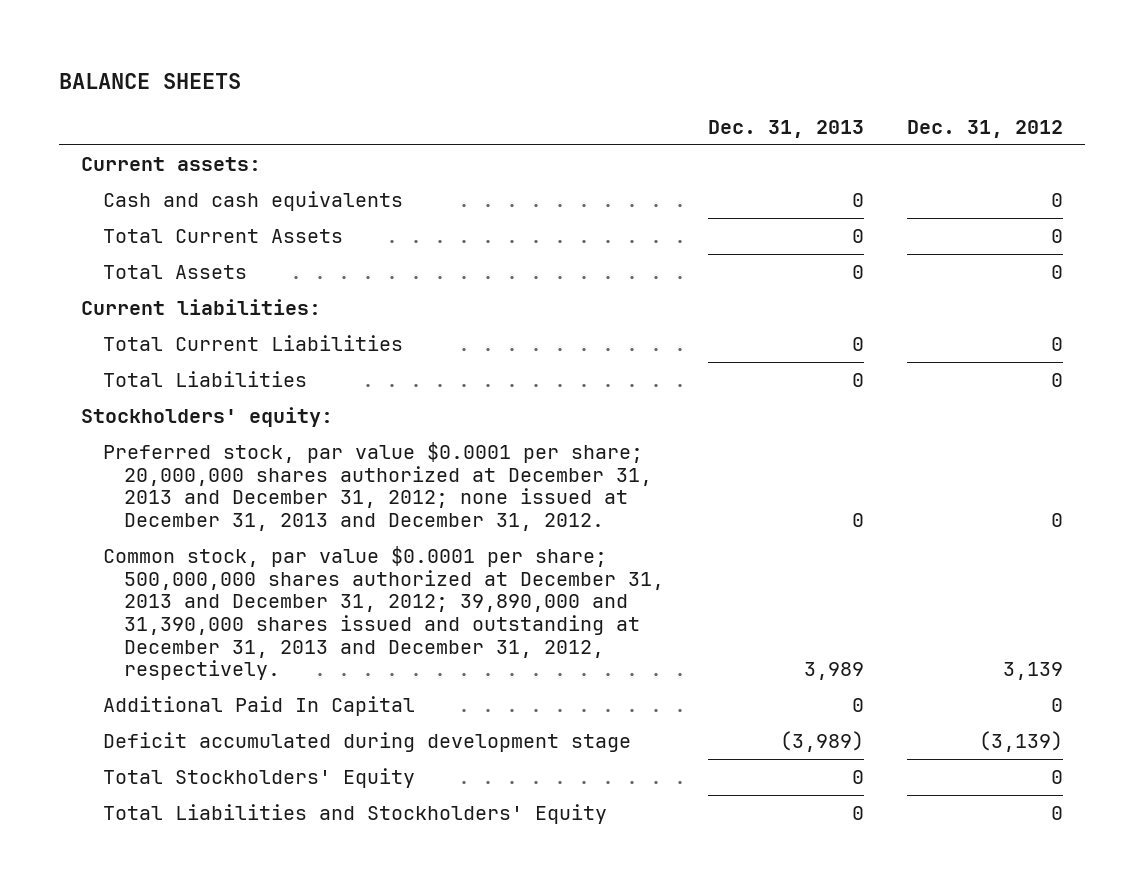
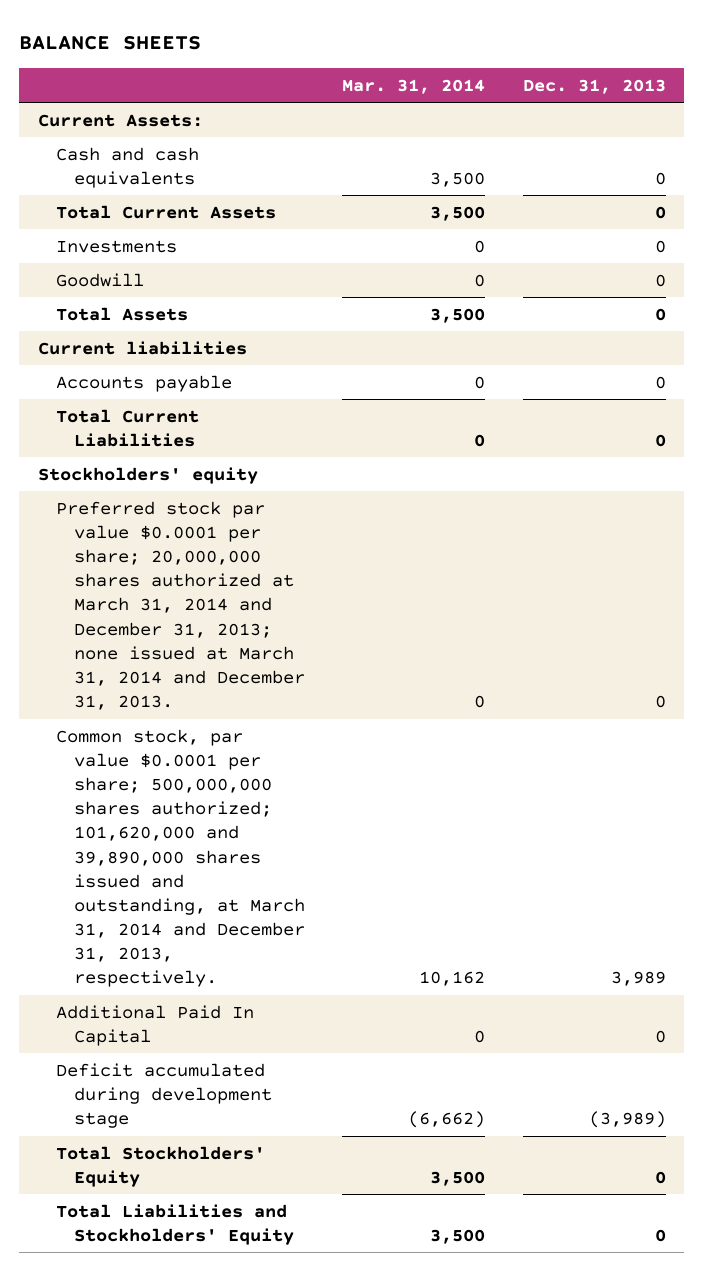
[907,119,1064,138] Dec. 31, 2012 -> none
none -> [342,78,486,94] Mar. 31, 2014
[81,157,262,172] Current assets: -> [37,113,203,127] Current Assets:
none -> [55,239,177,253] Investments
none -> [55,272,144,287] Goodwill
[81,299,322,316] Current liabilities: -> [37,340,247,355] Current liabilities
none -> [55,374,232,392] Accounts payable
[102,371,307,388] Total Liabilities -> none
[81,407,334,428] Stockholders' equity: -> [37,466,258,484] Stockholders' equity
[102,442,653,532] Preferred stock, par value $0.0001 per share; 20,000,000 shares authorized at December 31, 2013 and December 31, 2012; none issued at December 31, 2013 and December 31, 2012. -> [55,500,305,711] Preferred stock par value $0.0001 per share; 20,000,000 shares authorized at March 31, 2014 and December 31, 2013; none issued at March 31, 2014 and December 31, 2013.
[102,546,665,681] Common stock, par value $0.0001 per share; 500,000,000 shares authorized at December 31, 2013 and December 31, 2012; 39,890,000 and 31,390,000 shares issued and outstanding at December 31, 2013 and December 31, 2012, respectively. -> [55,728,305,988] Common stock, par value $0.0001 per share; 500,000,000 shares authorized; 101,620,000 and 39,890,000 shares issued and outstanding, at March 31, 2014 and December 31, 2013, respectively.

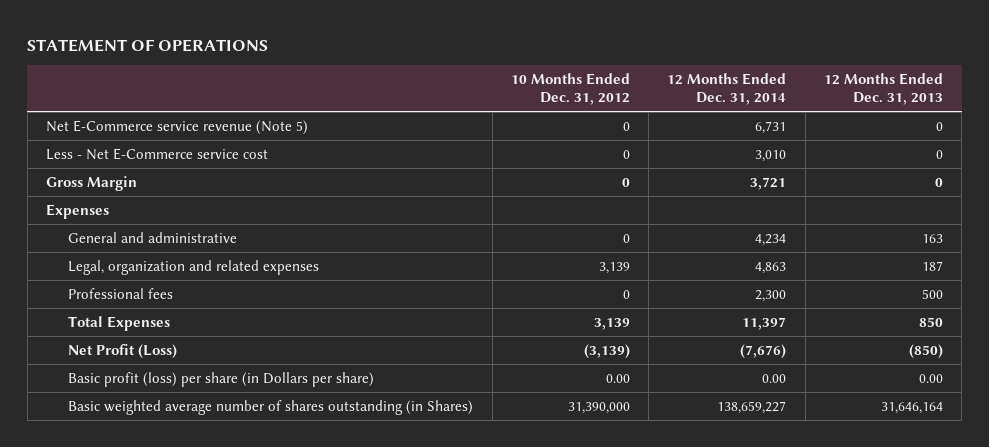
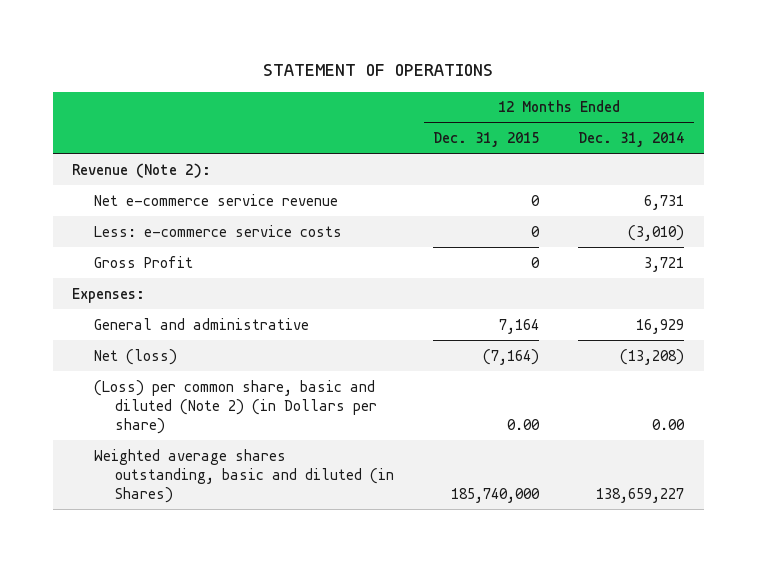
[510,73,630,105] 10 Months Ended Dec. 31, 2012 -> none
[824,73,944,105] 12 Months Ended Dec. 31, 2013 -> none
none -> [433,132,540,148] Dec. 31, 2015
[68,259,320,275] Legal, organization and related expenses -> none
[68,287,174,299] Professional fees -> none
[68,315,171,331] Total Expenses -> none
none -> [72,162,212,178] Revenue (Note 2):
[46,119,309,135] Net E-Commerce service revenue (Note 5) -> [93,193,338,206] Net e-commerce service revenue
[46,147,269,160] Less - Net E-Commerce service cost -> [93,224,342,237] Less: e-commerce service costs
[755,149,787,162] 3,010 -> [628,224,685,241] (3,010)
[46,175,138,191] Gross Margin -> [93,255,193,268] Gross Profit
[46,203,110,219] Expenses -> [72,287,146,303] Expenses:
[755,233,787,246] 4,234 -> [636,318,685,334] 16,929
[68,343,178,359] Net Profit (Loss) -> [93,348,177,365] Net (loss)
[740,343,787,359] (7,676) -> [620,348,685,365] (13,208)
[68,371,375,387] Basic profit (loss) per share (in Dollars per share) -> [93,379,378,434] (Loss) per common share, basic and diluted (Note 2) (in Dollars per share)
[68,399,474,415] Basic weighted average number of shares outstanding (in Shares) -> [93,448,395,503] Weighted average shares outstanding, basic and diluted (in Shares)

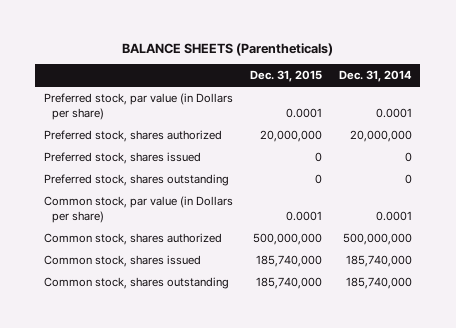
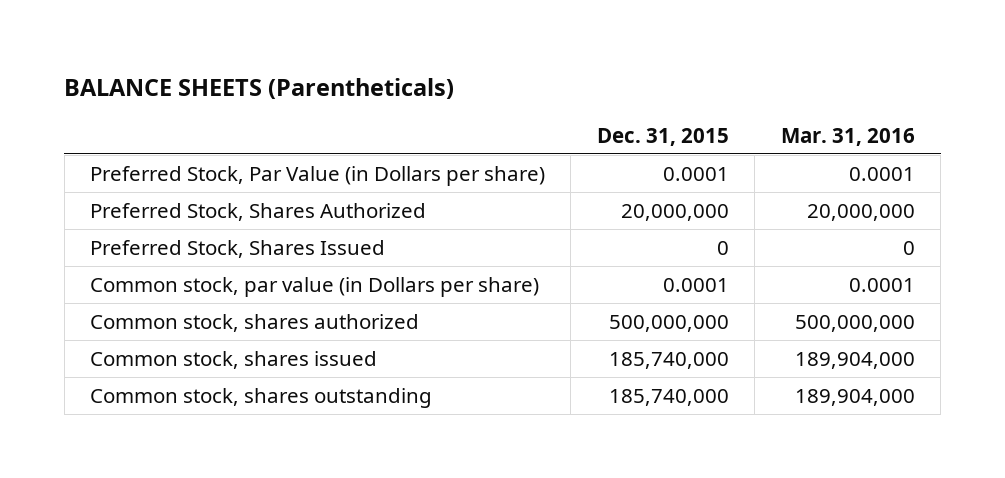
[338,70,412,83] Dec. 31, 2014 -> none
none -> [780,127,915,146] Mar. 31, 2016
[43,174,229,187] Preferred stock, shares outstanding -> none
[43,93,233,120] Preferred stock, par value (in Dollars per share) -> [90,166,546,187] Preferred Stock, Par Value (in Dollars per share)
[43,130,222,143] Preferred stock, shares authorized -> [90,203,427,222] Preferred Stock, Shares Authorized
[43,152,201,165] Preferred stock, shares issued -> [90,240,386,259] Preferred Stock, Shares Issued

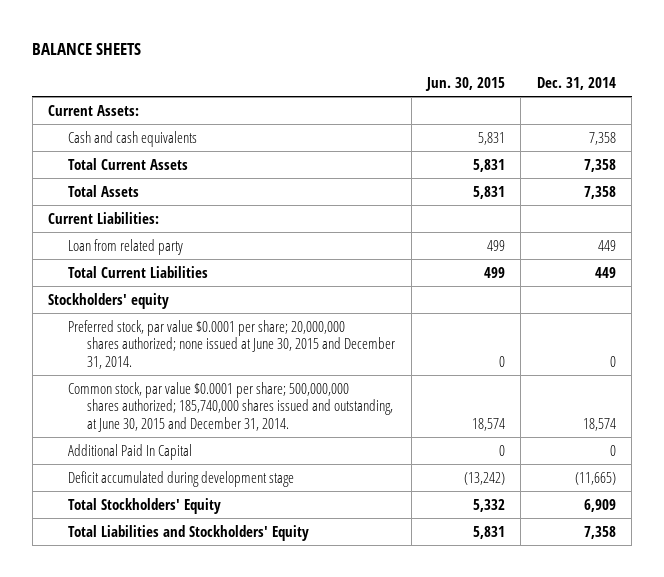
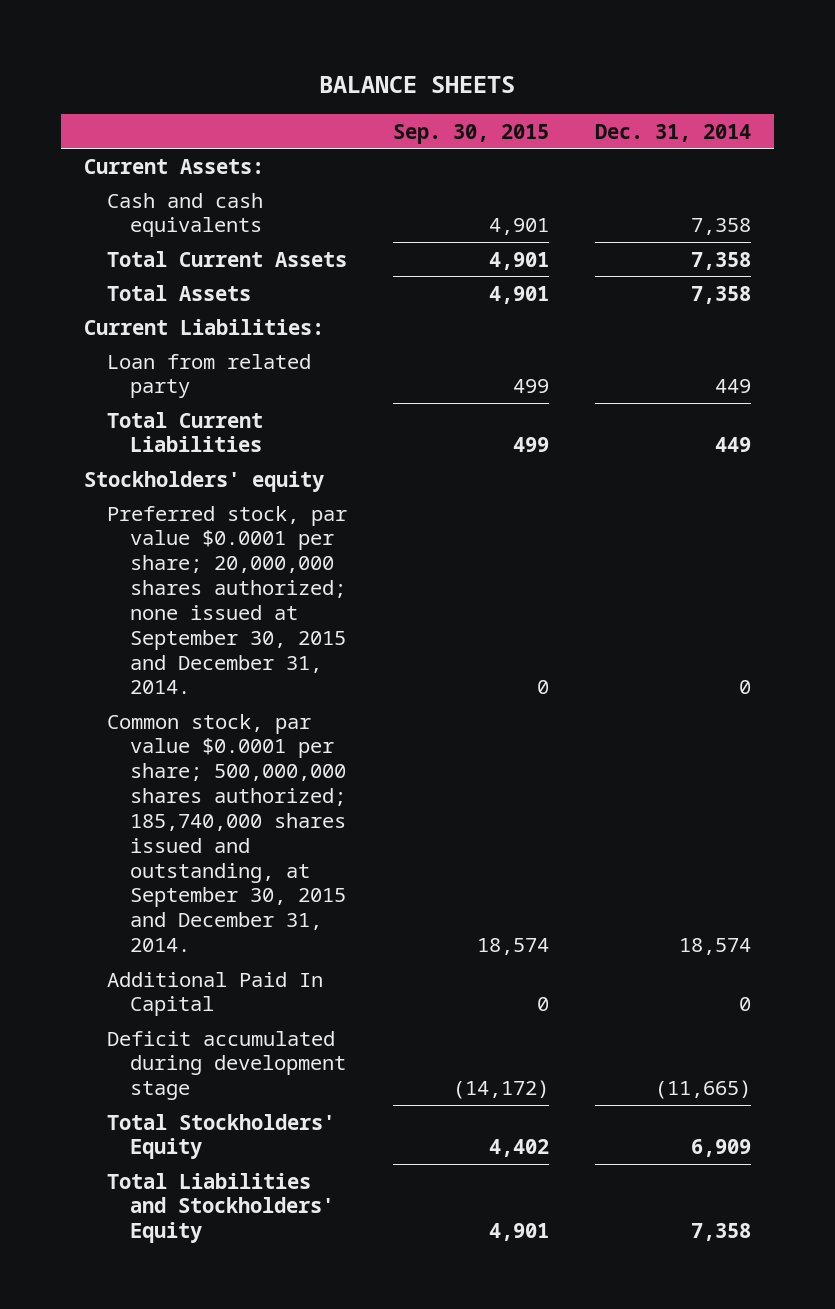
[425,76,506,91] Jun. 30, 2015 -> none
none -> [392,123,549,144] Sep. 30, 2015
[67,319,396,369] Preferred stock, par value $0.0001 per share; 20,000,000 shares authorized; none issued at June 30, 2015 and December 31, 2014. -> [107,505,348,695] Preferred stock, par value $0.0001 per share; 20,000,000 shares authorized; none issued at September 30, 2015 and December 31, 2014.
[67,381,394,432] Common stock, par value $0.0001 per share; 500,000,000 shares authorized; 185,740,000 shares issued and outstanding, at June 30, 2015 and December 31, 2014. -> [107,713,347,952] Common stock, par value $0.0001 per share; 500,000,000 shares authorized; 185,740,000 shares issued and outstanding, at September 30, 2015 and December 31, 2014.

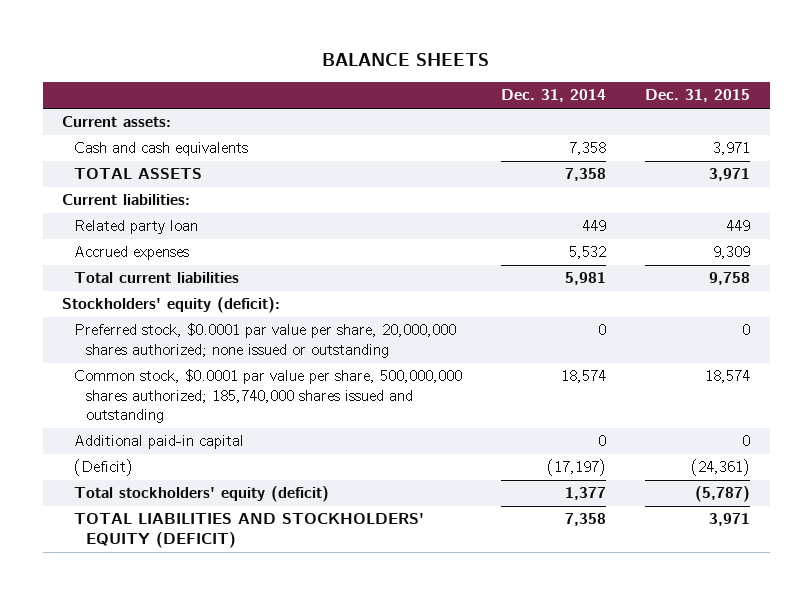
[392,123,549,144] Sep. 30, 2015 -> none
none -> [645,89,751,103] Dec. 31, 2015
[84,158,265,174] Current Assets: -> [62,116,172,128] Current assets:
[107,250,348,267] Total Current Assets -> none
[107,284,252,301] Total Assets -> [74,168,203,180] TOTAL ASSETS
[84,318,325,335] Current Liabilities: -> [62,194,191,206] Current liabilities:
[107,353,312,399] Loan from related party -> [74,220,199,235] Related party loan
none -> [74,246,190,261] Accrued expenses
[107,411,264,453] Total Current Liabilities -> [74,272,240,284] Total current liabilities
[714,437,751,453] 449 -> [565,272,607,286] 5,981
[84,470,325,492] Stockholders' equity -> [62,297,281,314] Stockholders' equity (deficit):
[107,505,348,695] Preferred stock, par value $0.0001 per share; 20,000,000 shares authorized; none issued at September 30, 2015 and December 31, 2014. -> [74,323,457,358] Preferred stock, $0.0001 par value per share, 20,000,000 shares authorized; none issued or outstanding
[107,713,347,952] Common stock, par value $0.0001 per share; 500,000,000 shares authorized; 185,740,000 shares issued and outstanding, at September 30, 2015 and December 31, 2014. -> [74,369,463,424] Common stock, $0.0001 par value per share, 500,000,000 shares authorized; 185,740,000 shares issued and outstanding
[107,971,324,1017] Additional Paid In Capital -> [74,435,245,450] Additional paid-in capital
[107,1030,347,1101] Deficit accumulated during development stage -> [74,459,134,477] (Deficit)
[654,1080,751,1100] (11,665) -> [547,459,607,477] (17,197)
[107,1113,336,1160] Total Stockholders' Equity -> [74,486,330,503] Total stockholders' equity (deficit)
[690,1139,751,1158] 6,909 -> [565,487,607,501] 1,377
[107,1172,335,1244] Total Liabilities and Stockholders' Equity -> [74,513,425,548] TOTAL LIABILITIES AND STOCKHOLDERS' EQUITY (DEFICIT)

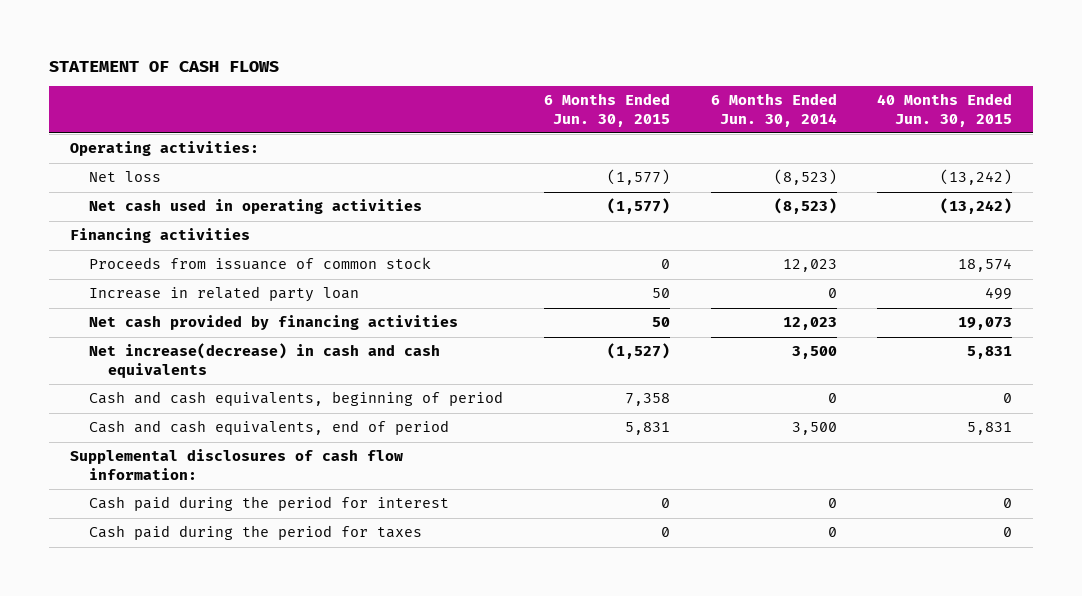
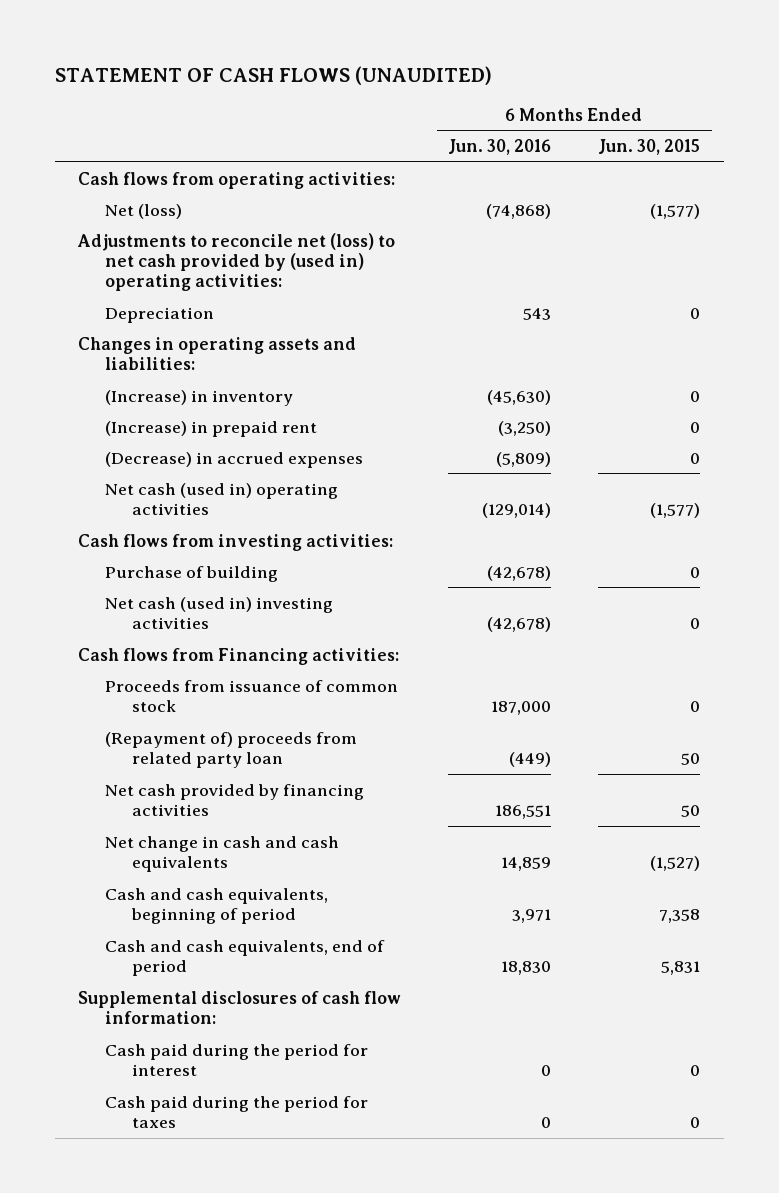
[49,60,280,72] STATEMENT OF CASH FLOWS -> [55,66,493,86] STATEMENT OF CASH FLOWS (UNAUDITED)
[710,93,837,127] 6 Months Ended Jun. 30, 2014 -> none
[877,93,1013,127] 40 Months Ended Jun. 30, 2015 -> none
none -> [448,139,552,156] Jun. 30, 2016
[69,141,259,157] Operating activities: -> [78,171,396,189] Cash flows from operating activities:
[89,171,162,183] Net loss -> [105,203,183,219] Net (loss)
none -> [77,232,396,292] Adjustments to reconcile net (loss) to net cash provided by (used in) operating activities:
none -> [105,306,215,323] Depreciation
none -> [78,336,357,370] Changes in operating assets and liabilities:
none -> [105,389,294,406] (Increase) in inventory
none -> [105,420,318,437] (Increase) in prepaid rent
none -> [105,451,364,468] (Decrease) in accrued expenses
[89,199,423,215] Net cash used in operating activities -> [105,482,339,515] Net cash (used in) operating activities
none -> [78,533,394,551] Cash flows from investing activities:
none -> [105,565,279,582] Purchase of building
none -> [105,596,334,629] Net cash (used in) investing activities
[69,228,250,244] Financing activities -> [78,647,400,665] Cash flows from Financing activities:
[89,286,360,303] Increase in related party loan -> none
none -> [105,731,358,768] (Repayment of) proceeds from related party loan
[89,343,441,378] Net increase(decrease) in cash and cash equivalents -> [105,835,340,872] Net change in cash and cash equivalents

